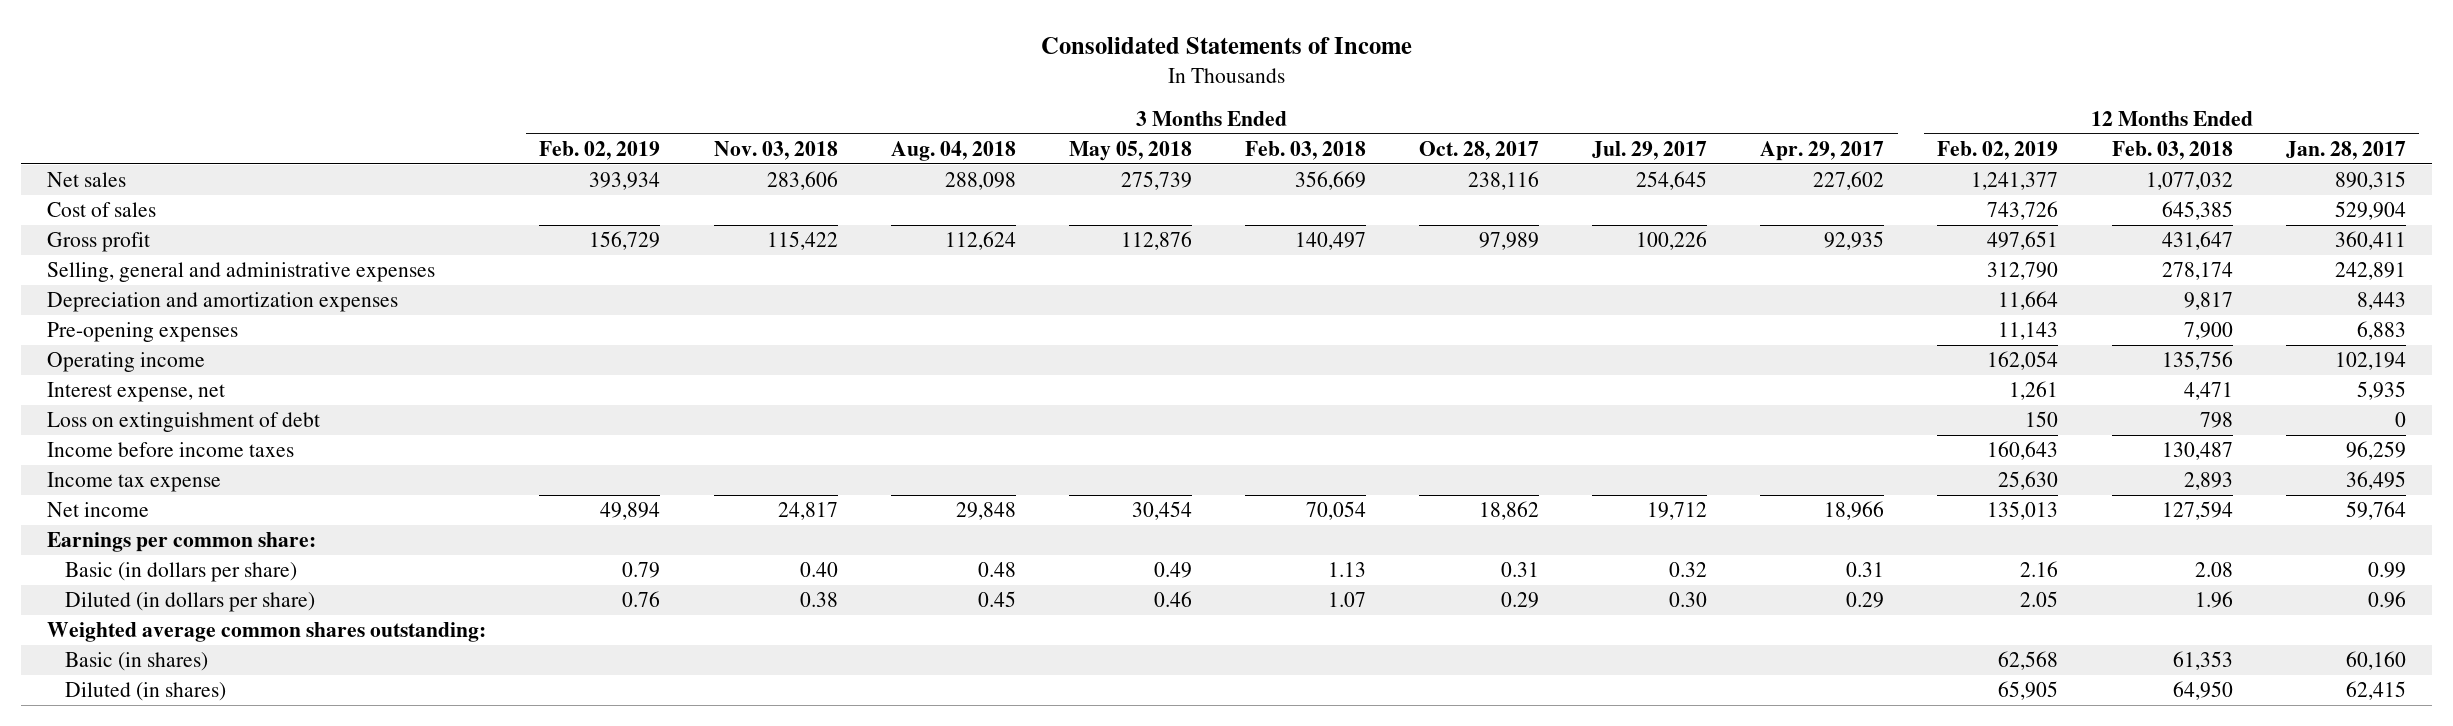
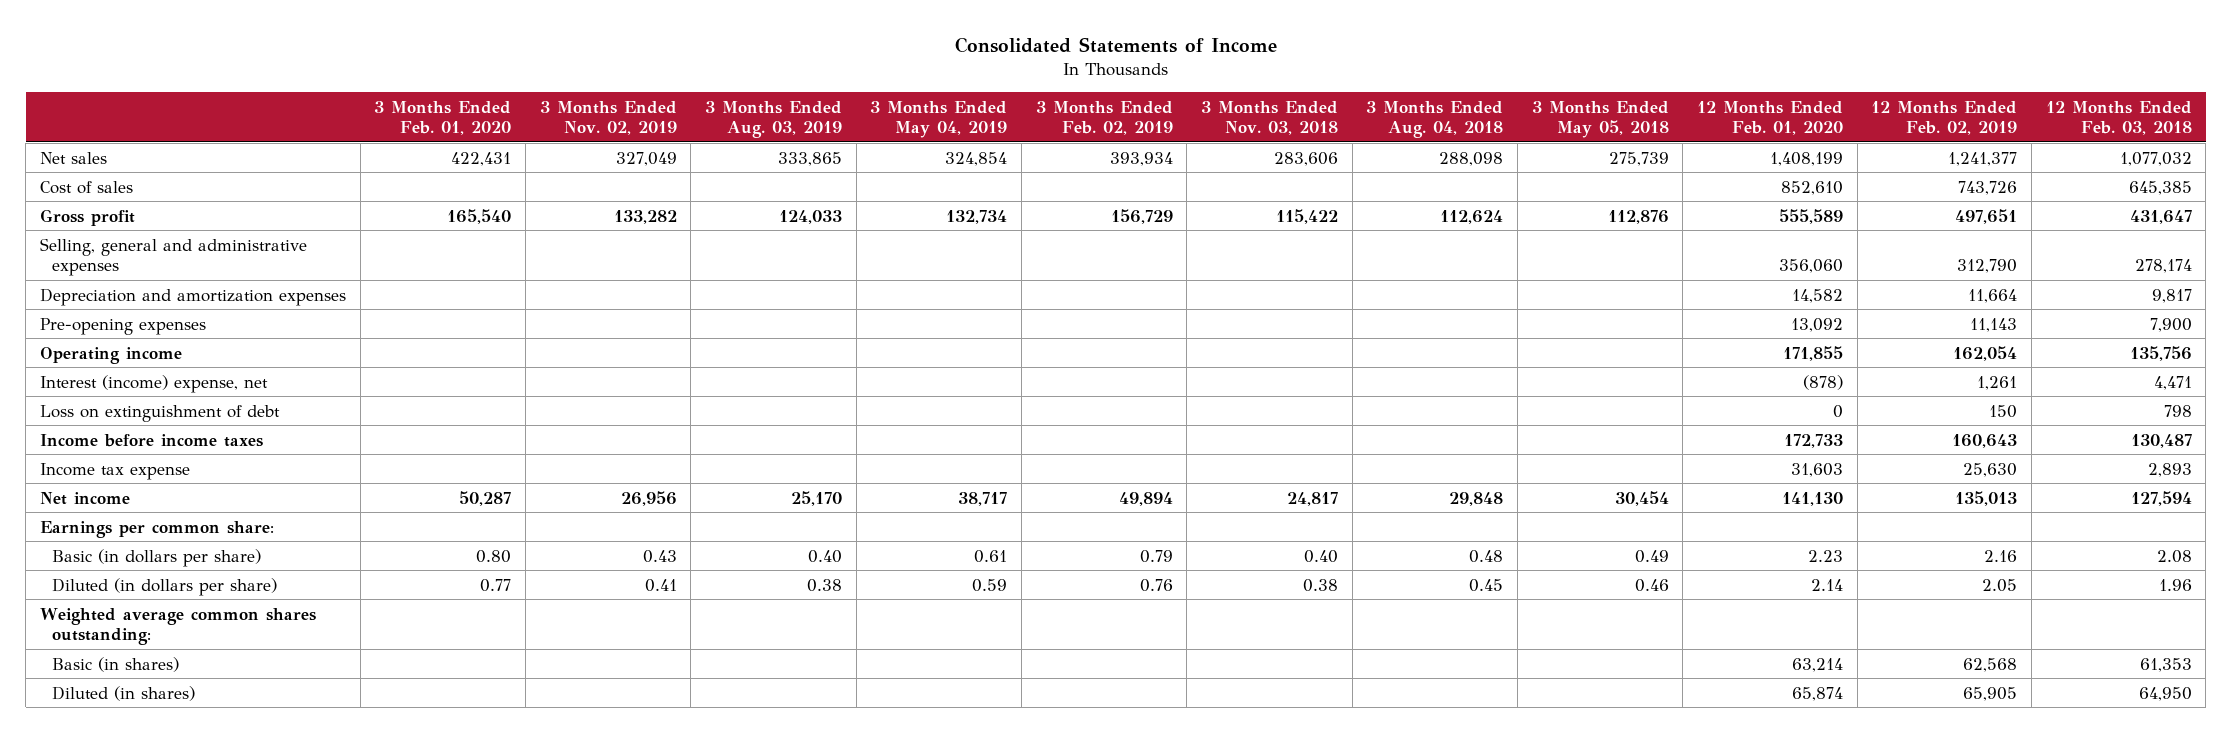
[1244,140,1366,160] Feb. 03, 2018 -> none
[1419,140,1540,160] Oct. 28, 2017 -> none
[1592,140,1708,160] Jul. 29, 2017 -> none
[1760,140,1885,161] Apr. 29, 2017 -> none
[2285,140,2406,160] Jan. 28, 2017 -> none
none -> [374,100,512,136] 3 Months Ended Feb. 01, 2020
none -> [539,100,677,136] 3 Months Ended Nov. 02, 2019
none -> [704,100,842,139] 3 Months Ended Aug. 03, 2019
none -> [870,100,1008,139] 3 Months Ended May 04, 2019
none -> [1696,100,1843,136] 12 Months Ended Feb. 01, 2020
[47,382,226,403] Interest expense, net -> [39,374,268,393] Interest (income) expense, net

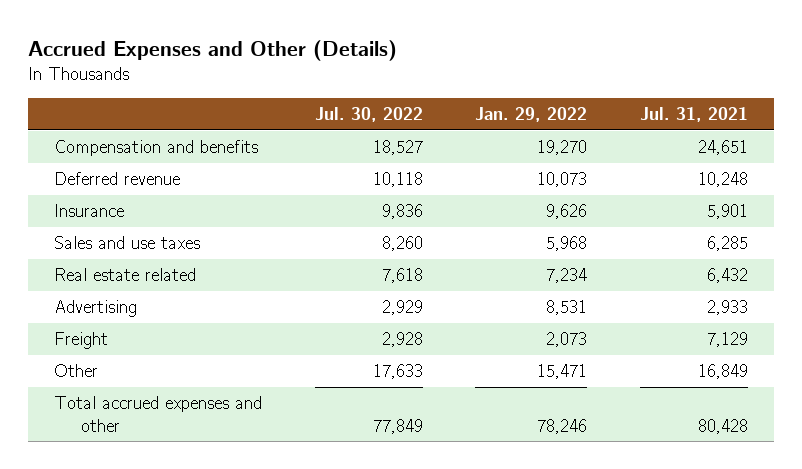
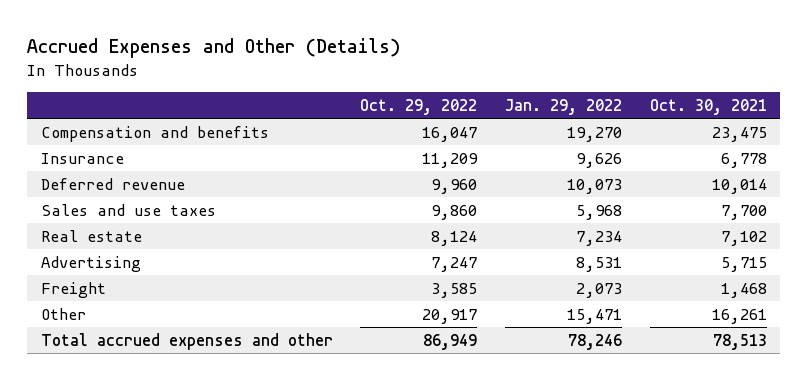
[314,107,423,123] Jul. 30, 2022 -> none
[639,107,748,123] Jul. 31, 2021 -> none
none -> [360,98,478,115] Oct. 29, 2022
none -> [649,98,767,115] Oct. 30, 2021
[54,172,181,186] Deferred revenue -> [40,177,185,190] Deferred revenue
[54,268,197,282] Real estate related -> [40,229,142,242] Real estate

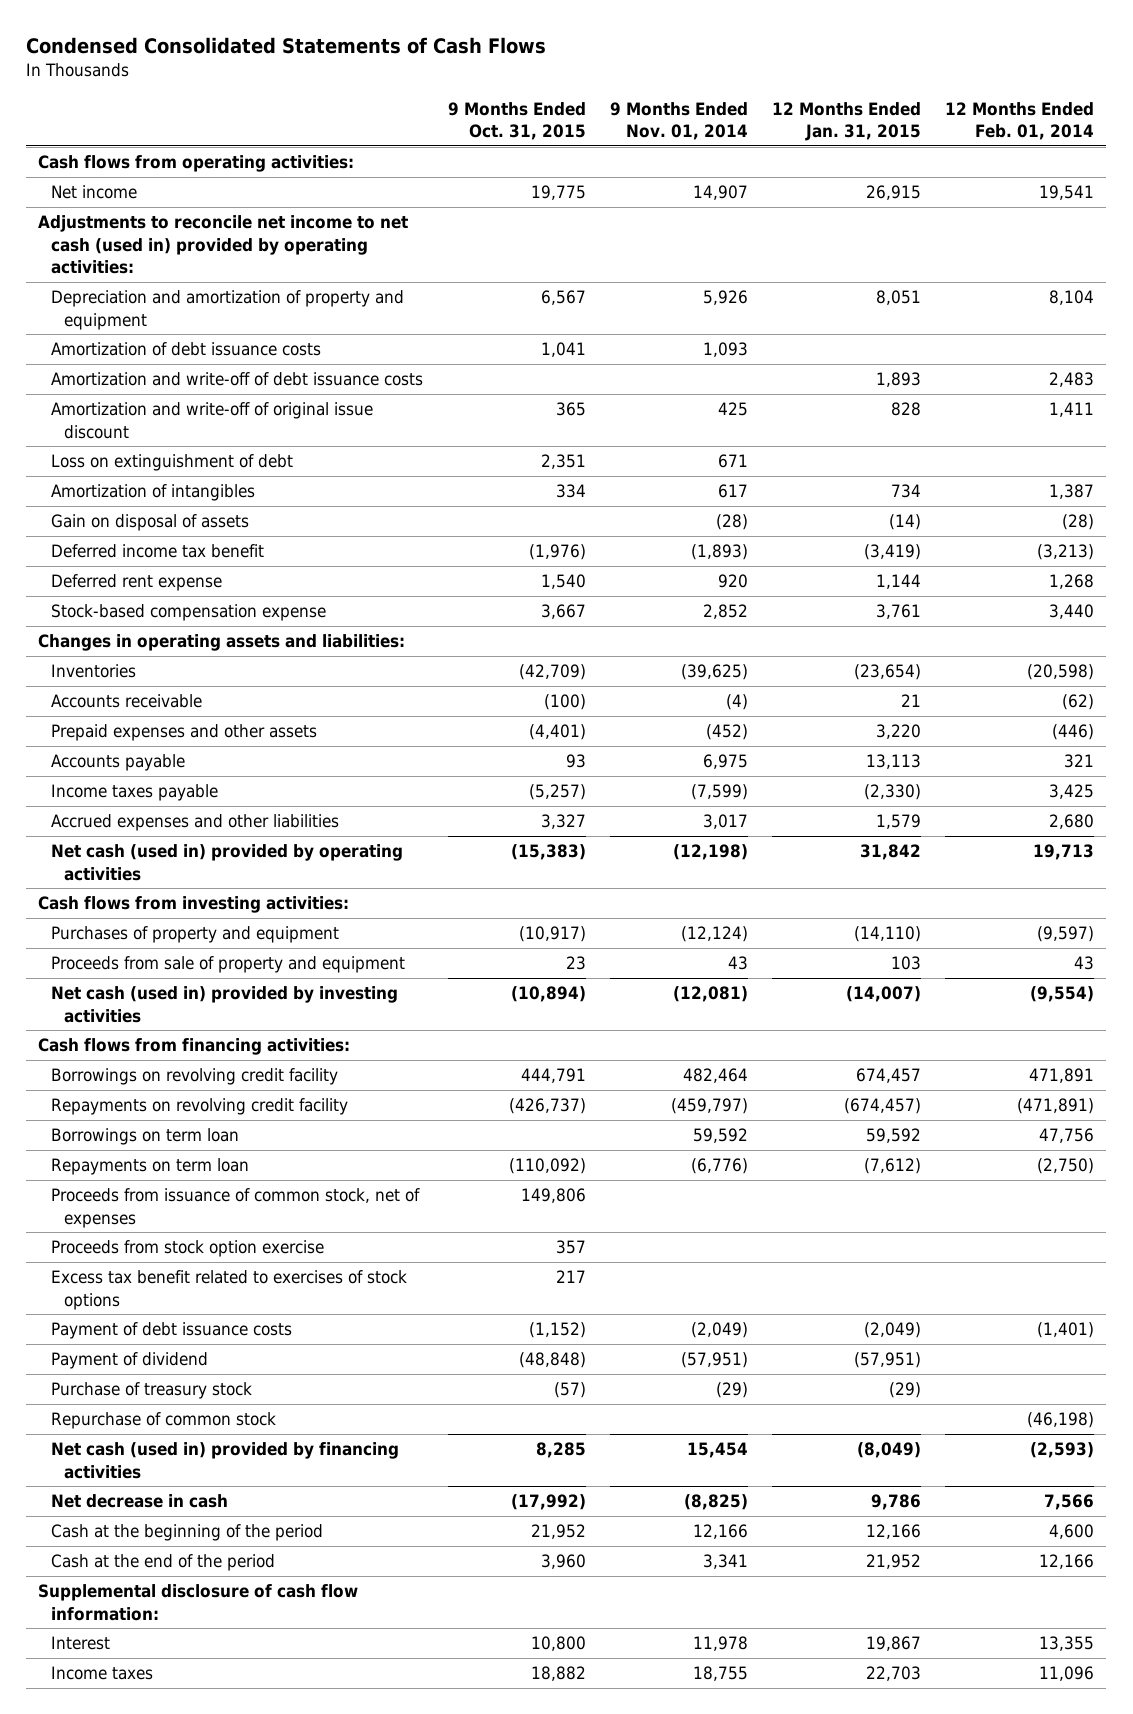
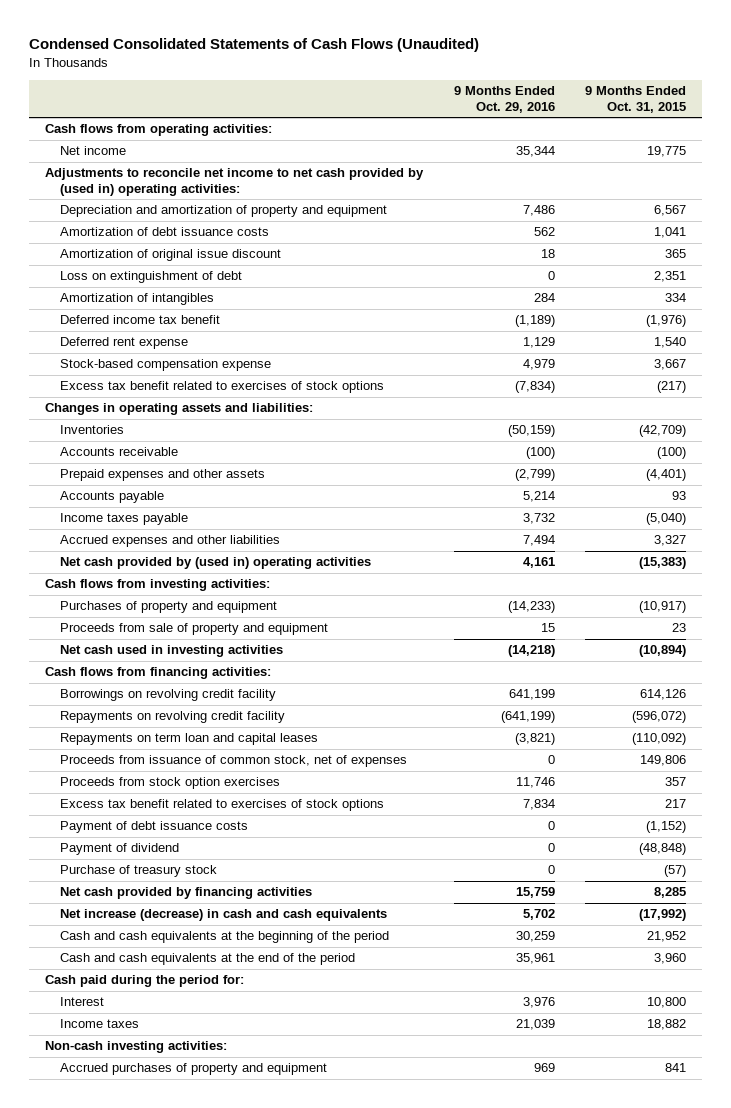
[26,36,547,54] Condensed Consolidated Statements of Cash Flows -> [29,38,480,53] Condensed Consolidated Statements of Cash Flows (Unaudited)
[609,101,748,140] 9 Months Ended Nov. 01, 2014 -> none
[772,101,922,141] 12 Months Ended Jan. 31, 2015 -> none
[945,101,1095,140] 12 Months Ended Feb. 01, 2014 -> none
none -> [453,86,555,114] 9 Months Ended Oct. 29, 2016
[38,215,409,274] Adjustments to reconcile net income to net cash (used in) provided by operating activities: -> [44,168,424,197] Adjustments to reconcile net income to net cash provided by (used in) operating activities:
[51,372,424,387] Amortization and write-off of debt issuance costs -> none
[51,402,374,439] Amortization and write-off of original issue discount -> [60,249,282,262] Amortization of original issue discount
[51,514,250,532] Gain on disposal of assets -> none
none -> [60,381,385,394] Excess tax benefit related to exercises of stock options
[528,784,586,801] (5,257) -> [646,513,687,526] (5,040)
[51,844,404,881] Net cash (used in) provided by operating activities -> [60,557,372,570] Net cash provided by (used in) operating activities
[51,986,399,1023] Net cash (used in) provided by investing activities -> [60,645,284,658] Net cash used in investing activities
[51,1128,240,1146] Borrowings on term loan -> none
[520,1068,586,1084] 444,791 -> [640,689,687,701] 614,126
[508,1098,586,1115] (426,737) -> [632,711,687,724] (596,072)
[51,1158,250,1176] Repayments on term loan -> [60,733,319,746] Repayments on term loan and capital leases
[51,1240,325,1258] Proceeds from stock option exercise -> [60,777,281,790] Proceeds from stock option exercises
[51,1412,277,1430] Repurchase of common stock -> none
[38,1584,359,1621] Supplemental disclosure of cash flow information: -> none
[51,1442,400,1479] Net cash (used in) provided by financing activities -> [60,887,313,900] Net cash provided by financing activities
[51,1494,229,1509] Net decrease in cash -> [60,909,388,922] Net increase (decrease) in cash and cash equivalents
[51,1524,324,1542] Cash at the beginning of the period -> [60,931,390,944] Cash and cash equivalents at the beginning of the period
[51,1554,276,1572] Cash at the end of the period -> [60,953,356,966] Cash and cash equivalents at the end of the period
none -> [44,975,244,988] Cash paid during the period for:
none -> [44,1041,227,1054] Non-cash investing activities:
none -> [60,1063,328,1076] Accrued purchases of property and equipment

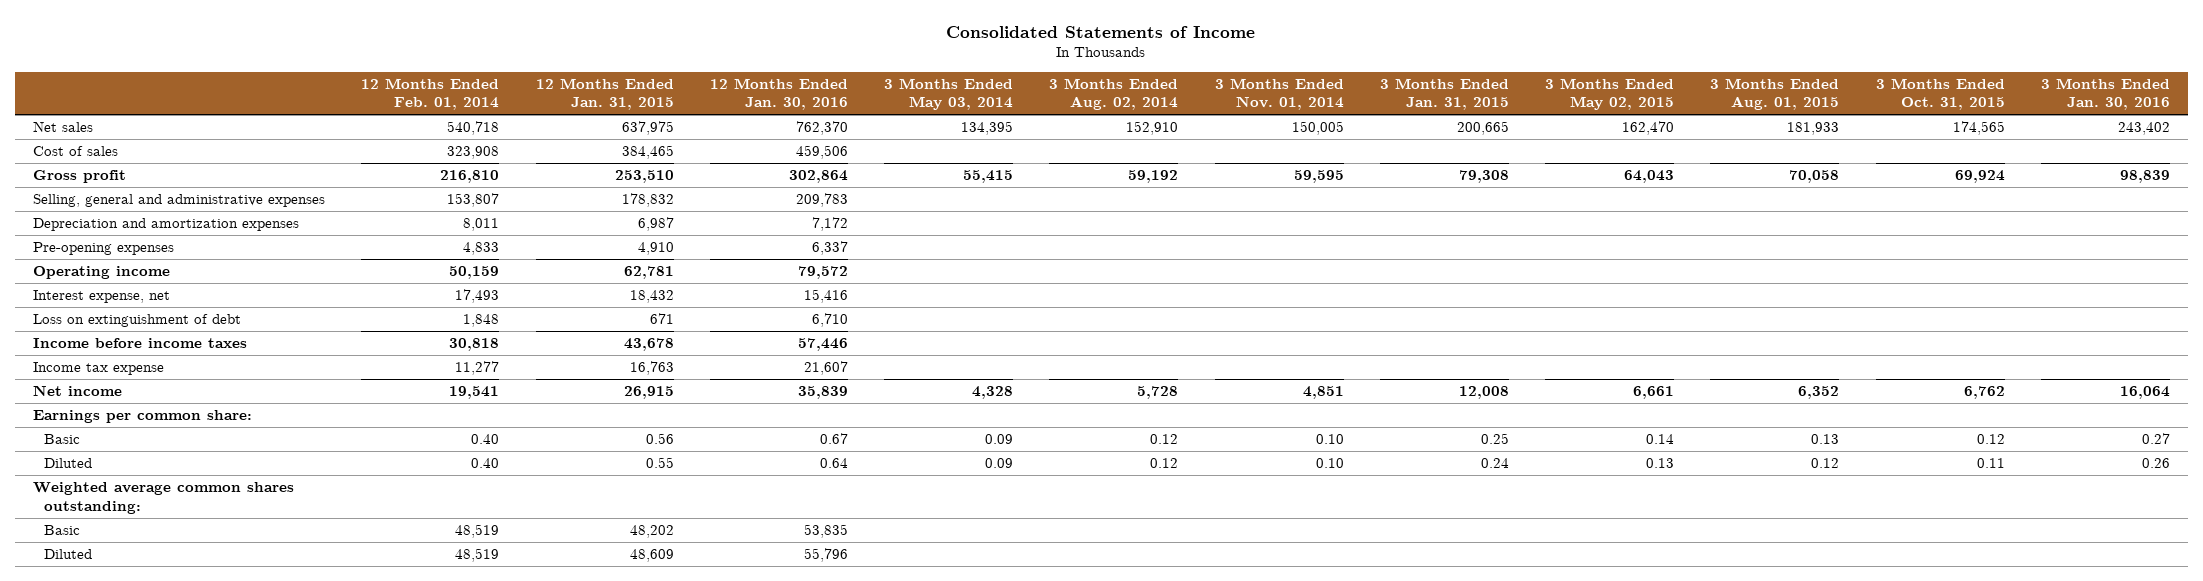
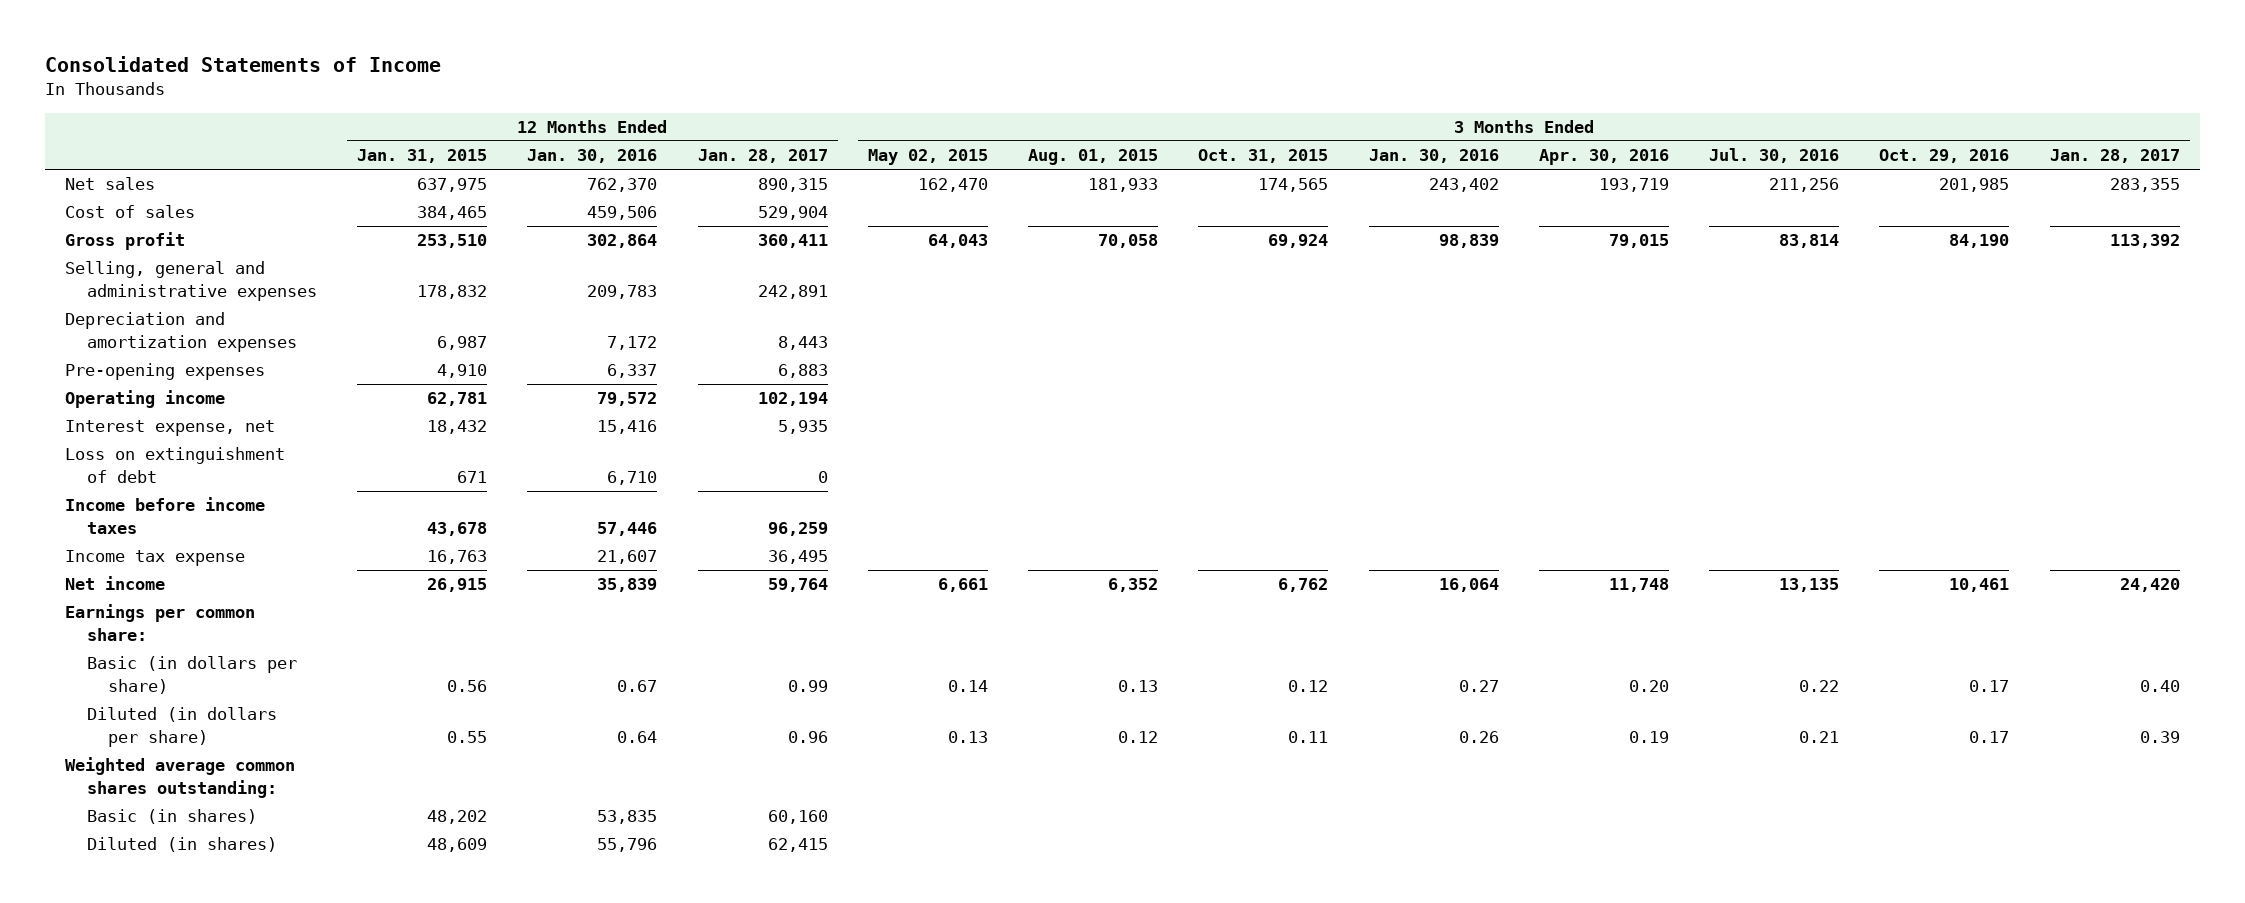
[361,77,500,111] 12 Months Ended Feb. 01, 2014 -> none
[884,77,1014,111] 3 Months Ended May 03, 2014 -> none
[1049,77,1179,111] 3 Months Ended Aug. 02, 2014 -> none
[1214,77,1344,111] 3 Months Ended Nov. 01, 2014 -> none
[1379,77,1509,111] 3 Months Ended Jan. 31, 2015 -> none
none -> [697,149,828,164] Jan. 28, 2017
none -> [1538,149,1669,166] Apr. 30, 2016
none -> [1709,148,1840,164] Jul. 30, 2016
none -> [1879,149,2010,164] Oct. 29, 2016
none -> [2049,149,2180,164] Jan. 28, 2017
[44,433,81,444] Basic -> [86,656,297,694] Basic (in dollars per share)
[44,457,93,468] Diluted -> [86,707,277,747] Diluted (in dollars per share)
[44,524,81,535] Basic -> [86,809,257,825] Basic (in shares)
[44,548,93,559] Diluted -> [86,837,277,853] Diluted (in shares)

